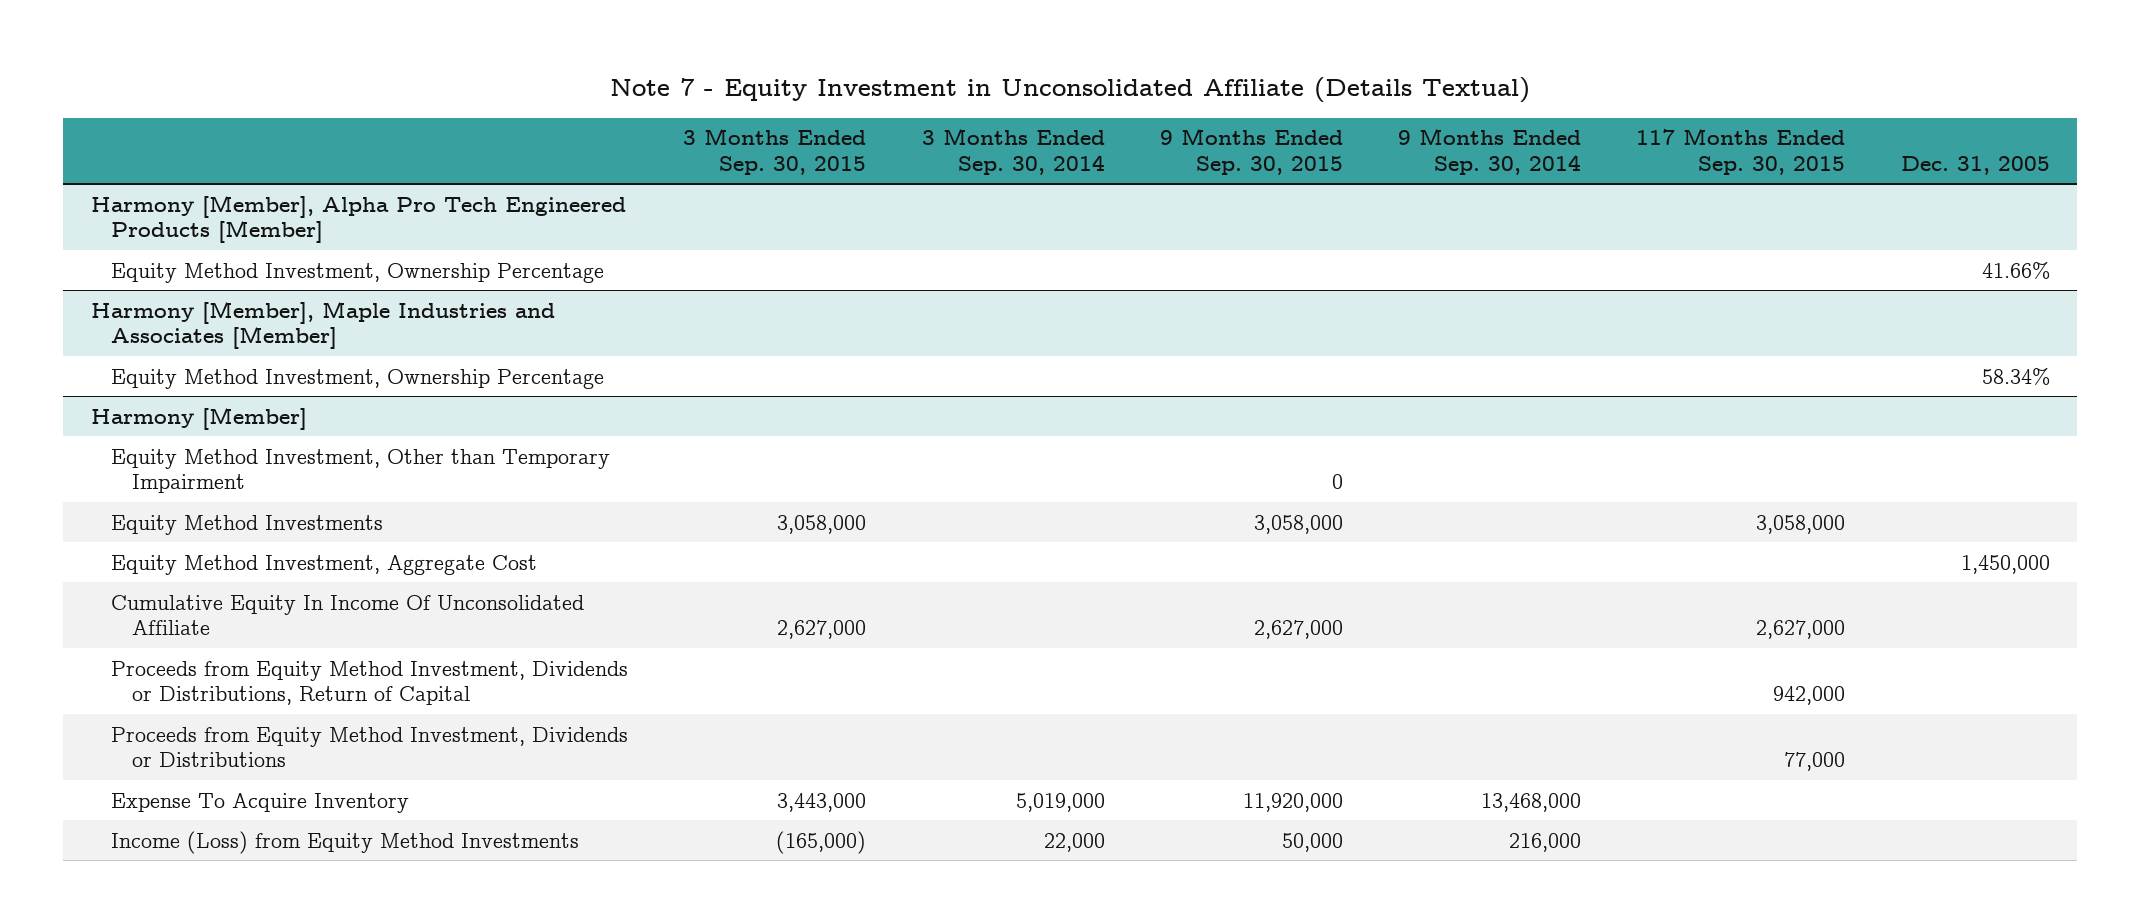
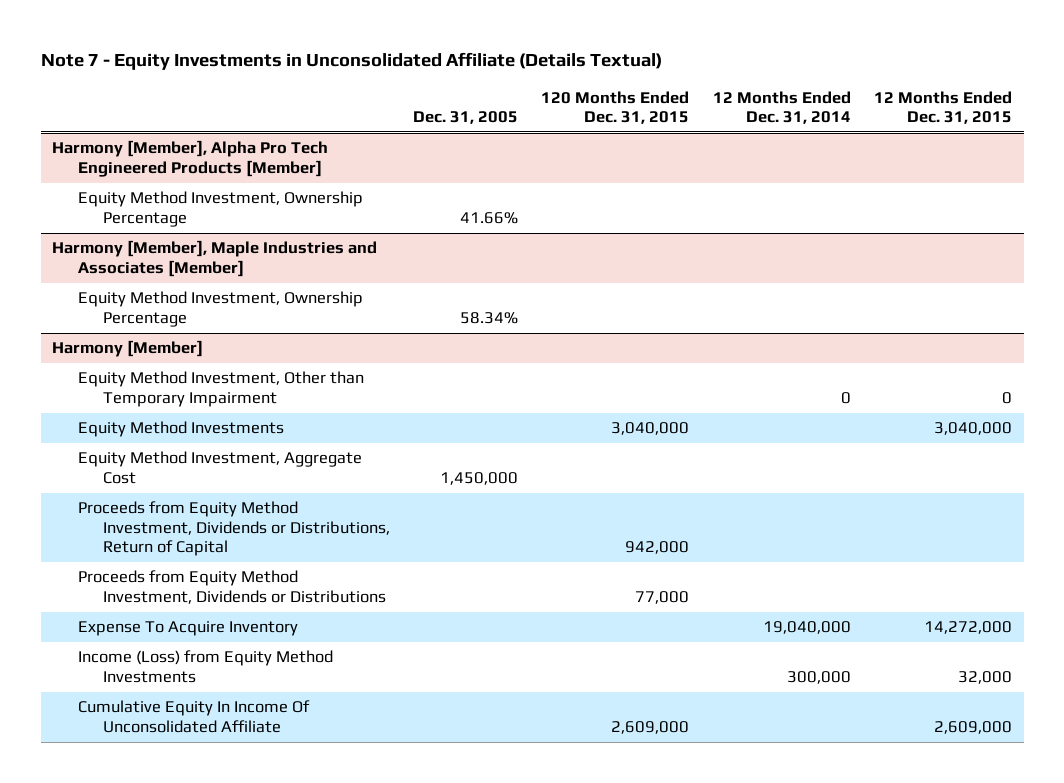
[610,77,1531,104] Note 7 - Equity Investment in Unconsolidated Affiliate (Details Textual) -> [40,51,662,70] Note 7 - Equity Investments in Unconsolidated Affiliate (Details Textual)
[683,128,867,175] 3 Months Ended Sep. 30, 2015 -> none
[921,128,1105,175] 3 Months Ended Sep. 30, 2014 -> none
[1159,128,1343,175] 9 Months Ended Sep. 30, 2015 -> none
[1398,128,1582,175] 9 Months Ended Sep. 30, 2014 -> none
[1636,128,1846,175] 117 Months Ended Sep. 30, 2015 -> none
none -> [541,90,690,125] 120 Months Ended Dec. 31, 2015
none -> [712,90,851,125] 12 Months Ended Dec. 31, 2014
none -> [873,90,1012,125] 12 Months Ended Dec. 31, 2015
[111,594,585,635] Cumulative Equity In Income Of Unconsolidated Affiliate -> [77,700,310,733] Cumulative Equity In Income Of Unconsolidated Affiliate

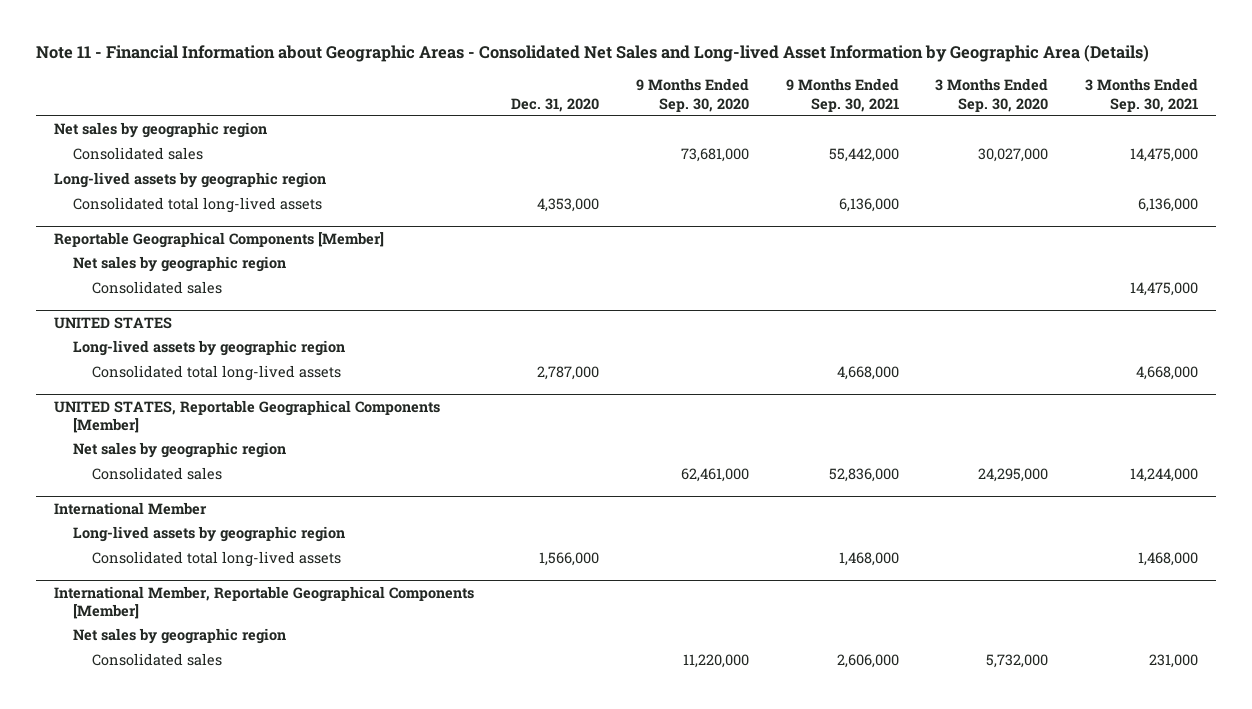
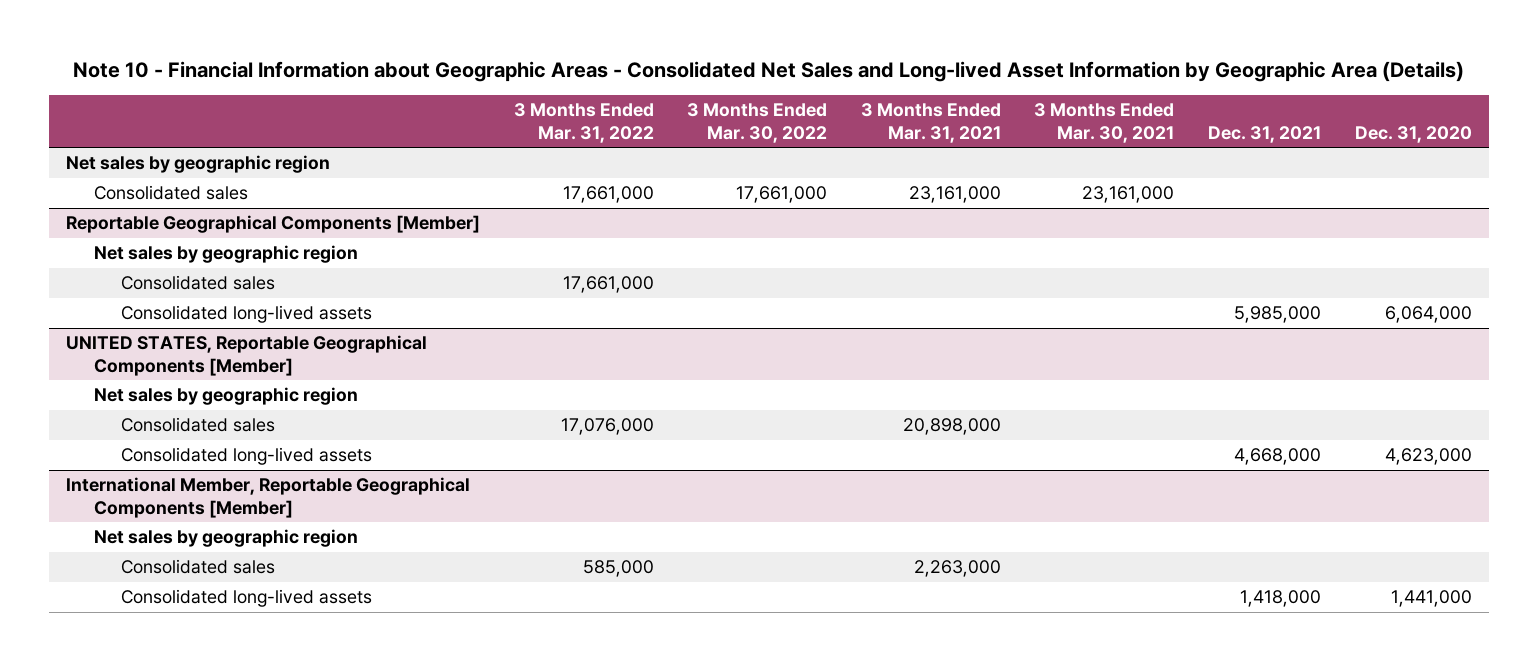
[36,45,1150,63] Note 11 - Financial Information about Geographic Areas - Consolidated Net Sales and Long-lived Asset Information by Geographic Area (Details) -> [72,61,1464,83] Note 10 - Financial Information about Geographic Areas - Consolidated Net Sales and Long-lived Asset Information by Geographic Area (Details)
[635,78,749,112] 9 Months Ended Sep. 30, 2020 -> none
[785,78,899,112] 9 Months Ended Sep. 30, 2021 -> none
[935,78,1049,112] 3 Months Ended Sep. 30, 2020 -> none
[1084,78,1198,112] 3 Months Ended Sep. 30, 2021 -> none
none -> [513,103,654,143] 3 Months Ended Mar. 31, 2022
none -> [687,103,828,143] 3 Months Ended Mar. 30, 2022
none -> [860,103,1001,143] 3 Months Ended Mar. 31, 2021
none -> [1034,103,1175,143] 3 Months Ended Mar. 30, 2021
none -> [1208,125,1322,143] Dec. 31, 2021
[54,172,327,189] Long-lived assets by geographic region -> none
[73,197,323,214] Consolidated total long-lived assets -> none
[54,316,173,329] UNITED STATES -> none
[73,340,346,357] Long-lived assets by geographic region -> none
[92,365,342,382] Consolidated total long-lived assets -> none
none -> [121,305,373,324] Consolidated long-lived assets
[54,501,208,515] International Member -> none
[73,526,346,543] Long-lived assets by geographic region -> none
[92,551,342,568] Consolidated total long-lived assets -> none
none -> [121,447,373,466] Consolidated long-lived assets
none -> [121,589,373,608] Consolidated long-lived assets

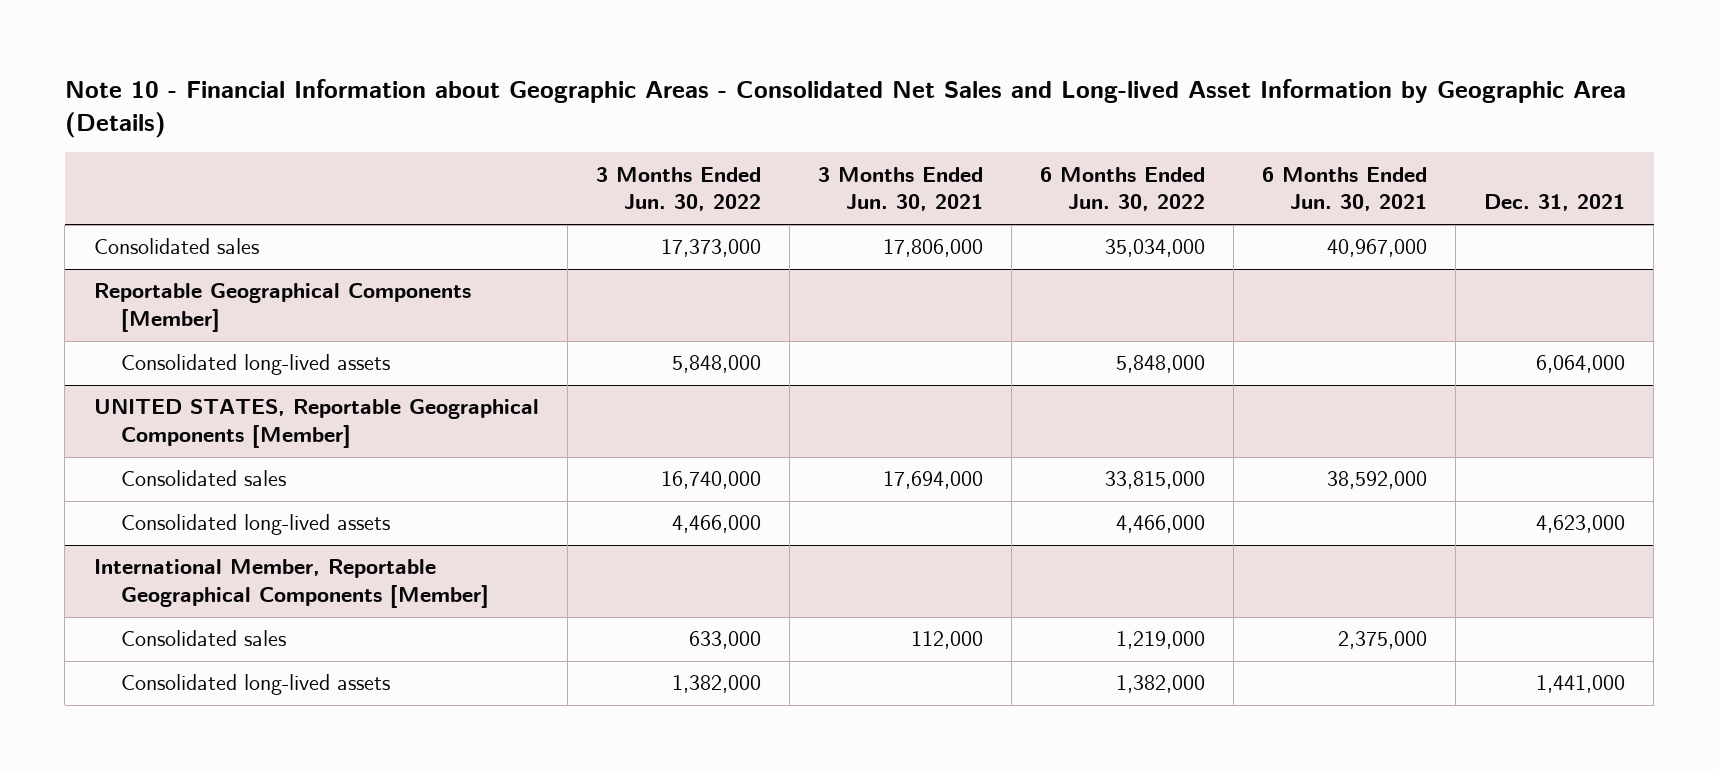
[513,103,654,143] 3 Months Ended Mar. 31, 2022 -> none
[687,103,828,143] 3 Months Ended Mar. 30, 2022 -> none
[860,103,1001,143] 3 Months Ended Mar. 31, 2021 -> none
[1034,103,1175,143] 3 Months Ended Mar. 30, 2021 -> none
[1354,125,1472,143] Dec. 31, 2020 -> none
none -> [595,166,761,212] 3 Months Ended Jun. 30, 2022
none -> [817,166,983,212] 3 Months Ended Jun. 30, 2021
none -> [1040,166,1206,212] 6 Months Ended Jun. 30, 2022
none -> [1262,166,1428,212] 6 Months Ended Jun. 30, 2021
[66,155,331,174] Net sales by geographic region -> none
[93,245,358,264] Net sales by geographic region -> none
[121,275,276,291] Consolidated sales -> none
[1234,306,1322,324] 5,985,000 -> [1536,355,1626,374] 6,064,000
[93,387,358,406] Net sales by geographic region -> none
[1234,448,1322,466] 4,668,000 -> [1536,515,1626,534] 4,623,000
[93,529,358,548] Net sales by geographic region -> none
[1240,590,1322,608] 1,418,000 -> [1536,675,1626,694] 1,441,000

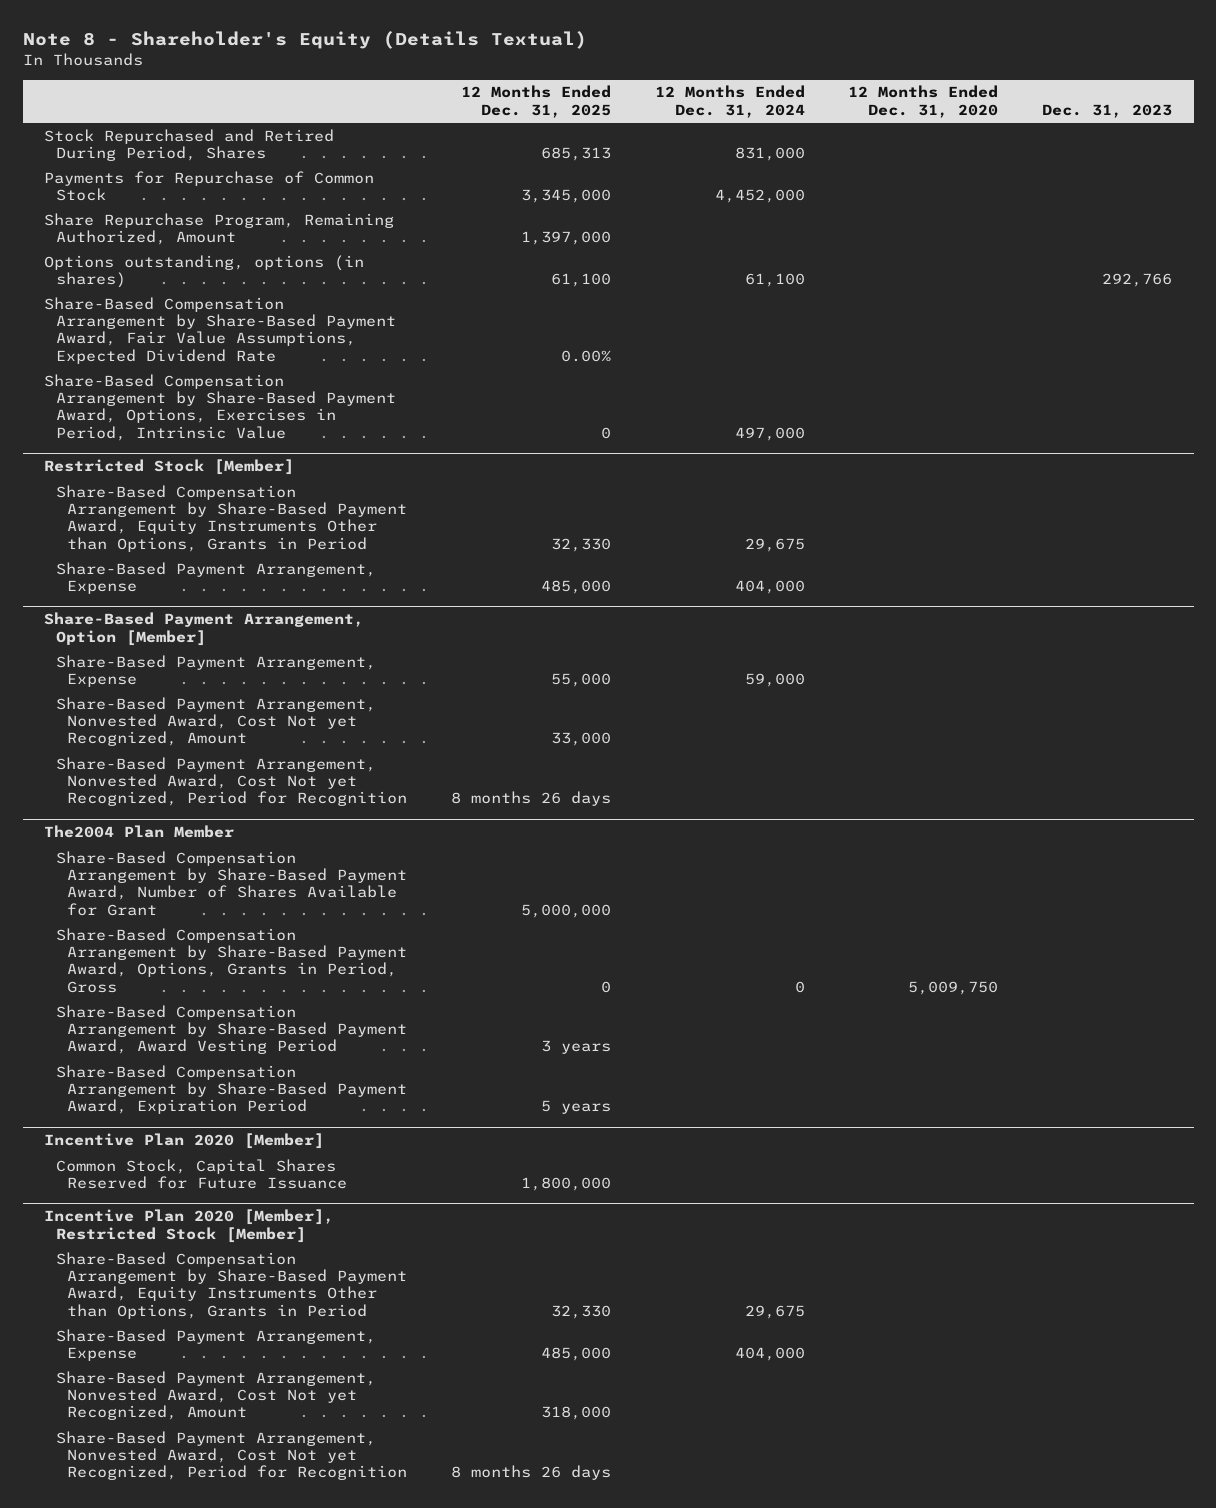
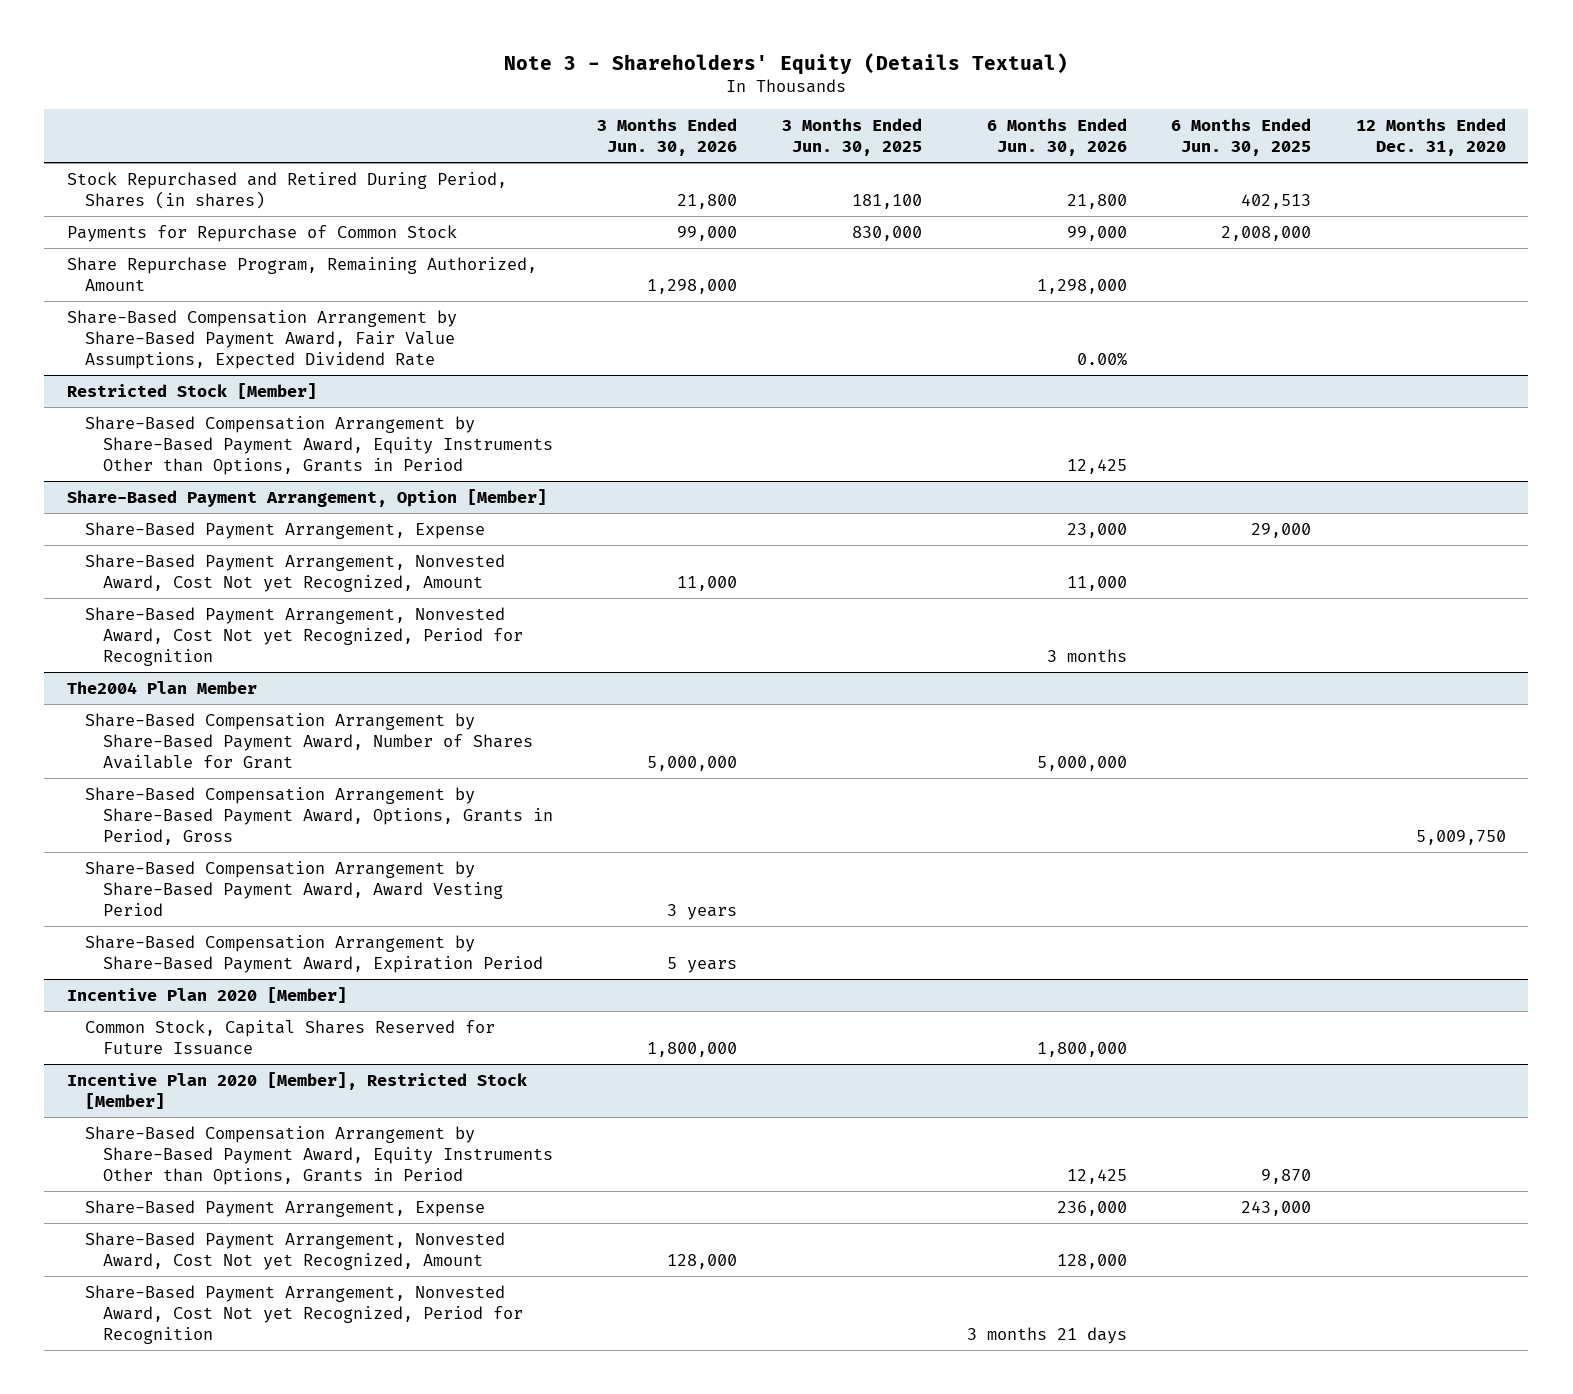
[22,31,587,50] Note 8 - Shareholder's Equity (Details Textual) -> [504,53,1069,76] Note 3 - Shareholders' Equity (Details Textual)
[461,85,612,118] 12 Months Ended Dec. 31, 2025 -> none
[654,85,805,118] 12 Months Ended Dec. 31, 2024 -> none
[1041,103,1172,118] Dec. 31, 2023 -> none
none -> [597,118,738,156] 3 Months Ended Jun. 30, 2026
none -> [781,118,922,156] 3 Months Ended Jun. 30, 2025
none -> [986,118,1127,156] 6 Months Ended Jun. 30, 2026
none -> [1171,118,1312,156] 6 Months Ended Jun. 30, 2025
[44,128,335,161] Stock Repurchased and Retired During Period, Shares -> [66,171,507,209] Stock Repurchased and Retired During Period, Shares (in shares)
[44,254,365,288] Options outstanding, options (in shares) -> none
[44,373,396,441] Share-Based Compensation Arrangement by Share-Based Payment Award, Options, Exercises in Period, Intrinsic Value -> none
[55,561,376,594] Share-Based Payment Arrangement, Expense -> none

